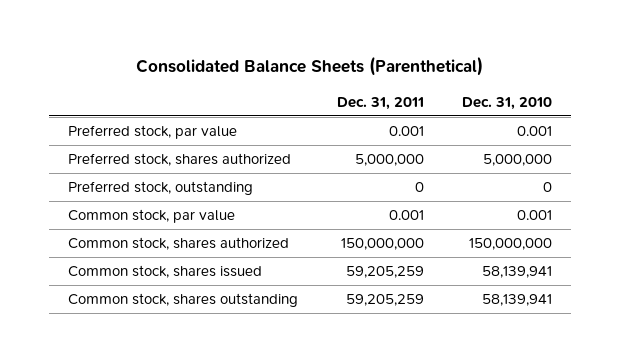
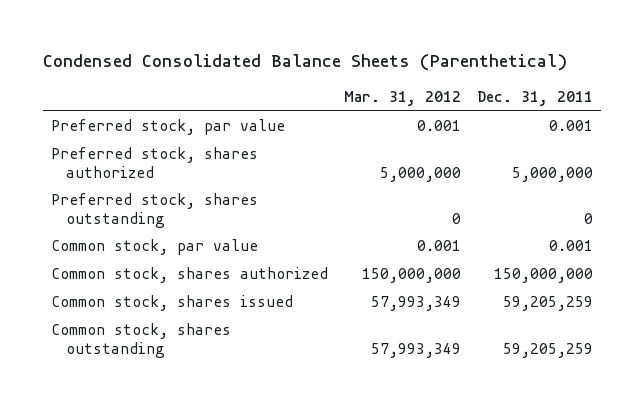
[136,56,484,77] Consolidated Balance Sheets (Parenthetical) -> [42,54,567,72] Condensed Consolidated Balance Sheets (Parenthetical)
[462,96,553,110] Dec. 31, 2010 -> none
none -> [343,91,461,107] Mar. 31, 2012
[68,181,254,196] Preferred stock, outstanding -> [50,193,258,228] Preferred stock, shares outstanding

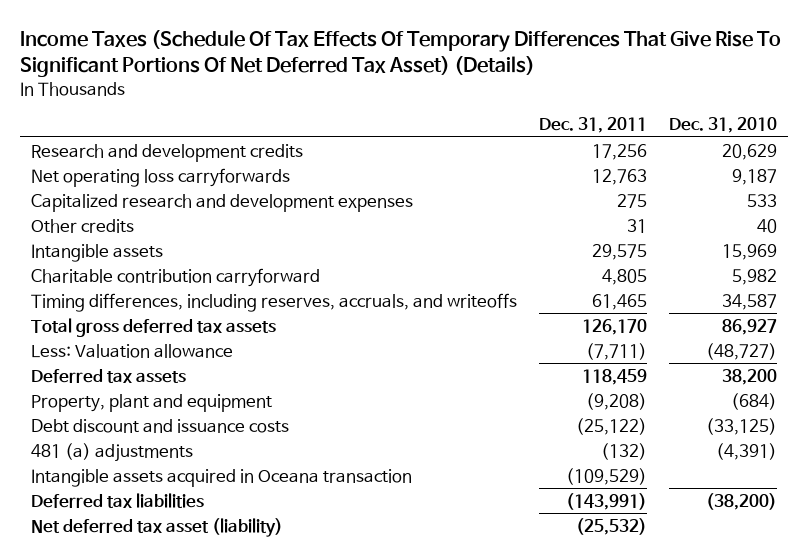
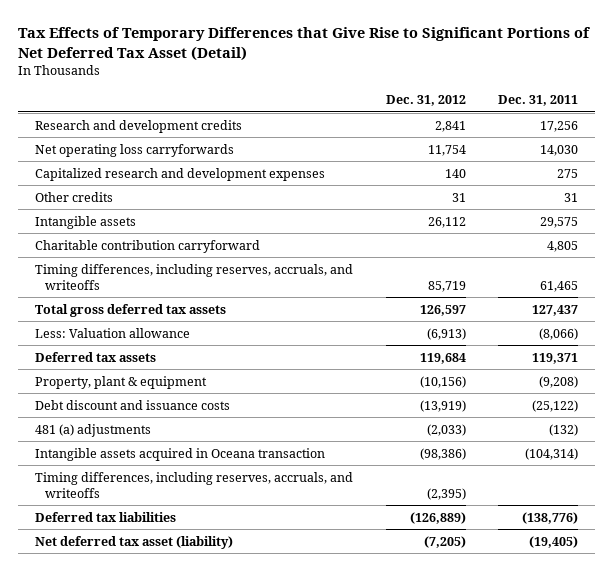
[20,30,782,78] Income Taxes (Schedule Of Tax Effects Of Temporary Differences That Give Rise To Significant Portions Of Net Deferred Tax Asset) (Details) -> [18,27,591,61] Tax Effects of Temporary Differences that Give Rise to Significant Portions of Net Deferred Tax Asset (Detail)
[668,117,777,134] Dec. 31, 2010 -> none
none -> [385,95,466,107] Dec. 31, 2012
[592,168,648,185] 12,763 -> [540,144,579,156] 14,030
[582,318,648,335] 126,170 -> [532,304,579,316] 127,437
[586,342,648,360] (7,711) -> [539,327,579,340] (8,066)
[582,368,648,385] 118,459 -> [532,352,579,364] 119,371
[31,393,273,412] Property, plant and equipment -> [34,375,207,389] Property, plant & equipment
[566,467,648,485] (109,529) -> [525,447,579,460] (104,314)
none -> [34,471,353,498] Timing differences, including reserves, accruals, and writeoffs
[566,492,648,510] (143,991) -> [522,511,579,524] (138,776)
[576,517,648,535] (25,532) -> [529,535,579,548] (19,405)

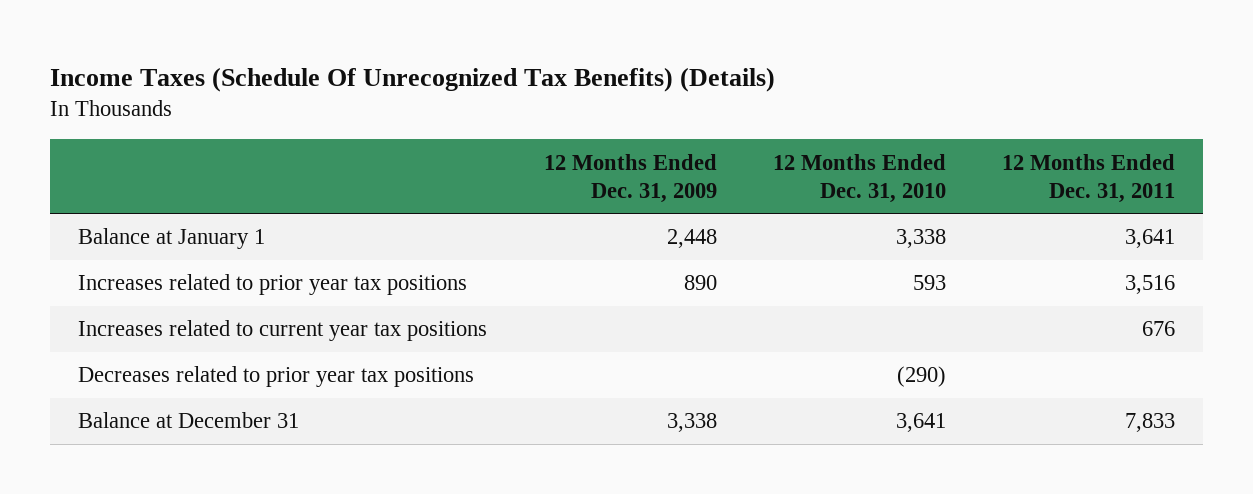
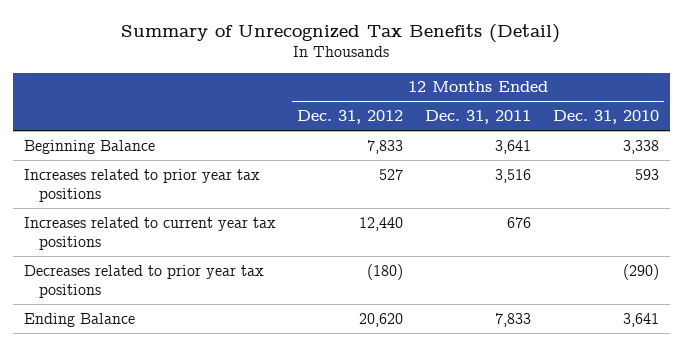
[50,66,776,92] Income Taxes (Schedule Of Unrecognized Tax Benefits) (Details) -> [121,23,561,43] Summary of Unrecognized Tax Benefits (Detail)
[543,153,717,203] 12 Months Ended Dec. 31, 2009 -> none
none -> [297,110,404,125] Dec. 31, 2012
[78,228,266,250] Balance at January 1 -> [23,139,155,154] Beginning Balance
[78,412,300,429] Balance at December 31 -> [23,312,135,327] Ending Balance

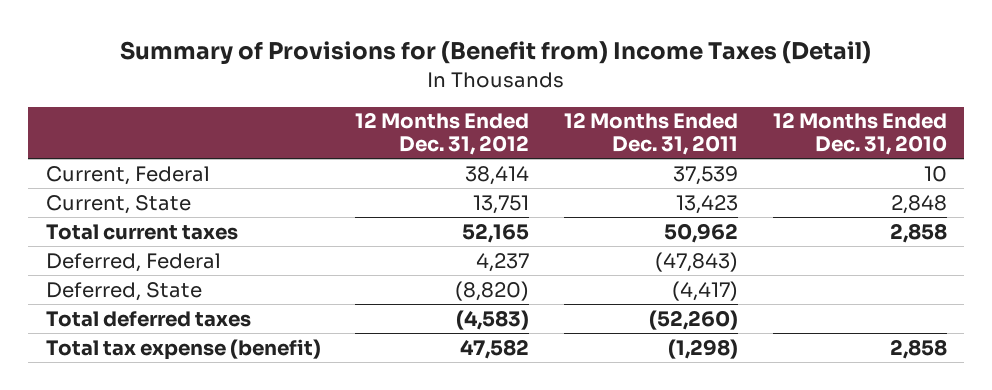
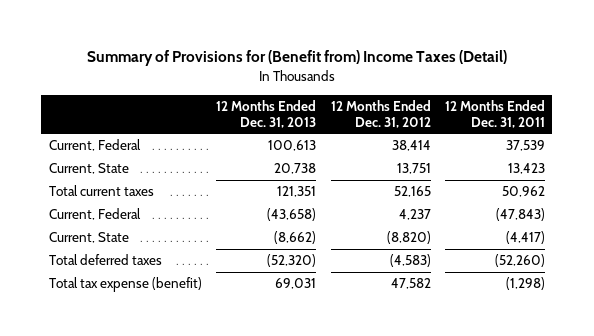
[772,112,947,156] 12 Months Ended Dec. 31, 2010 -> none
none -> [216,99,317,128] 12 Months Ended Dec. 31, 2013
[45,252,221,272] Deferred, Federal -> [48,208,141,221] Current, Federal
[45,281,202,301] Deferred, State -> [48,232,129,244] Current, State

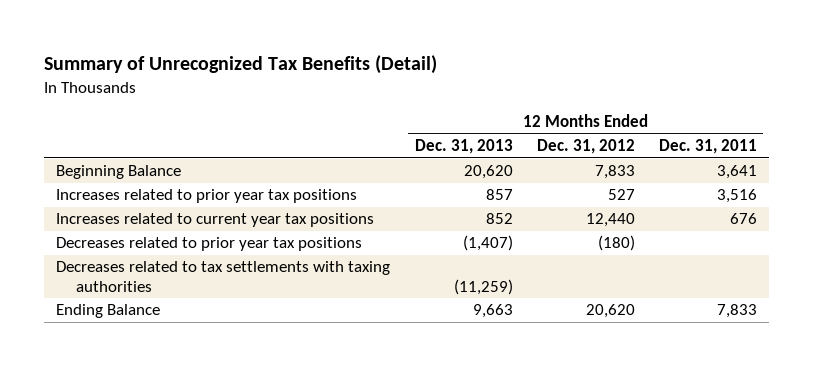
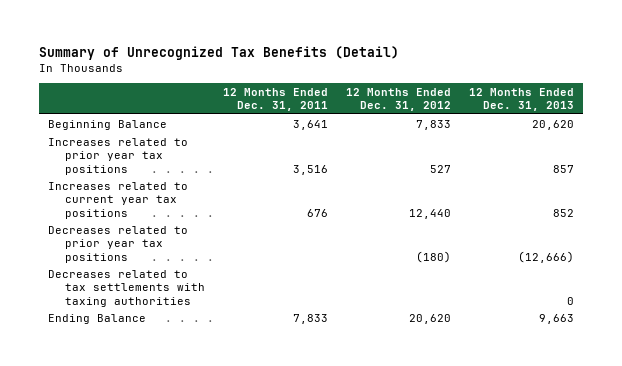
[462,235,513,252] (1,407) -> [517,250,574,263] (12,666)
[453,278,513,295] (11,259) -> [566,296,574,305] 0

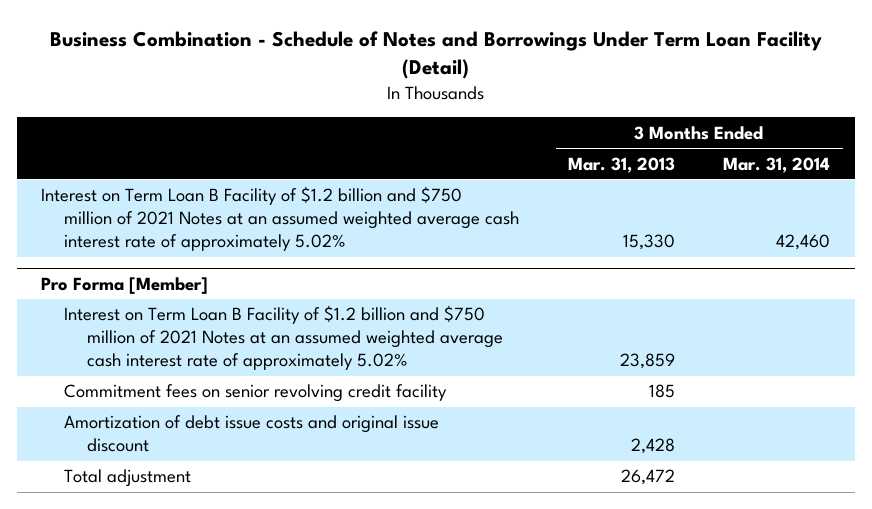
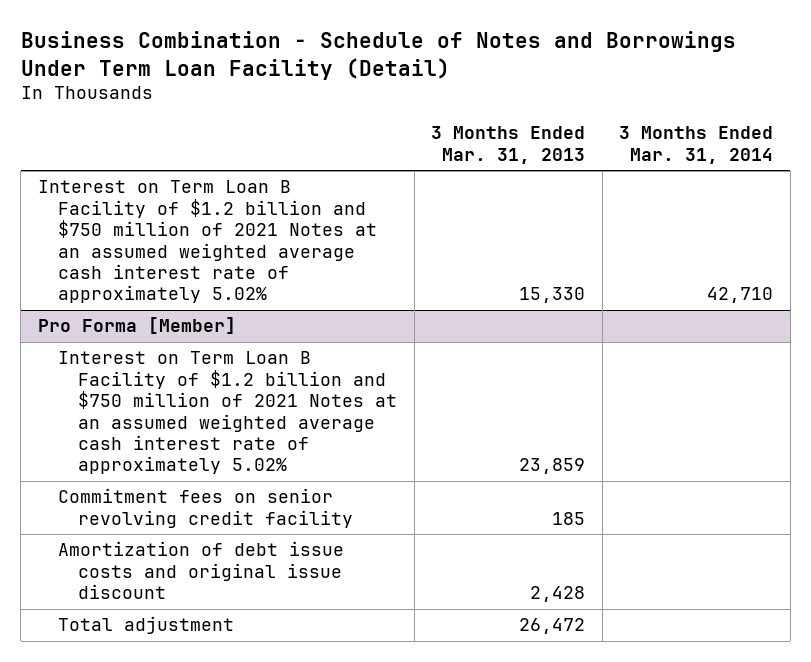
[776,234,831,251] 42,460 -> [707,287,774,304] 42,710

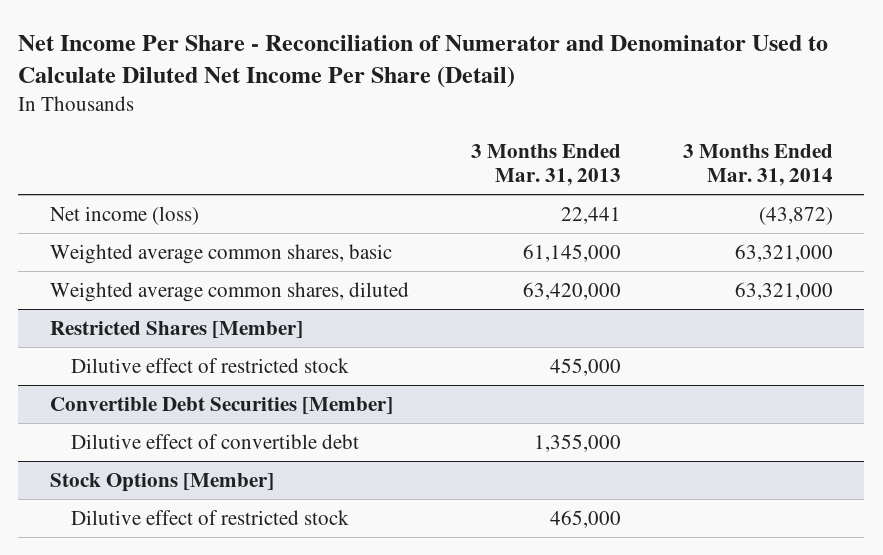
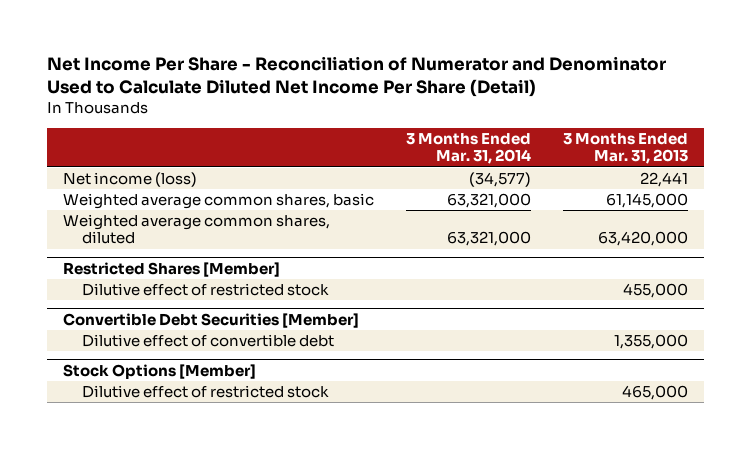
[759,206,834,225] (43,872) -> [469,172,532,188] (34,577)

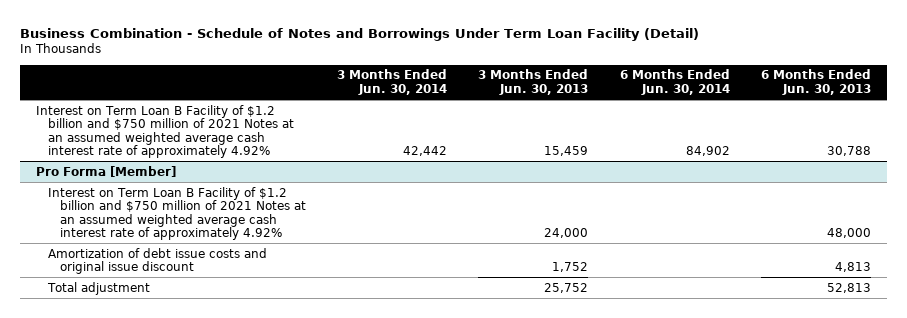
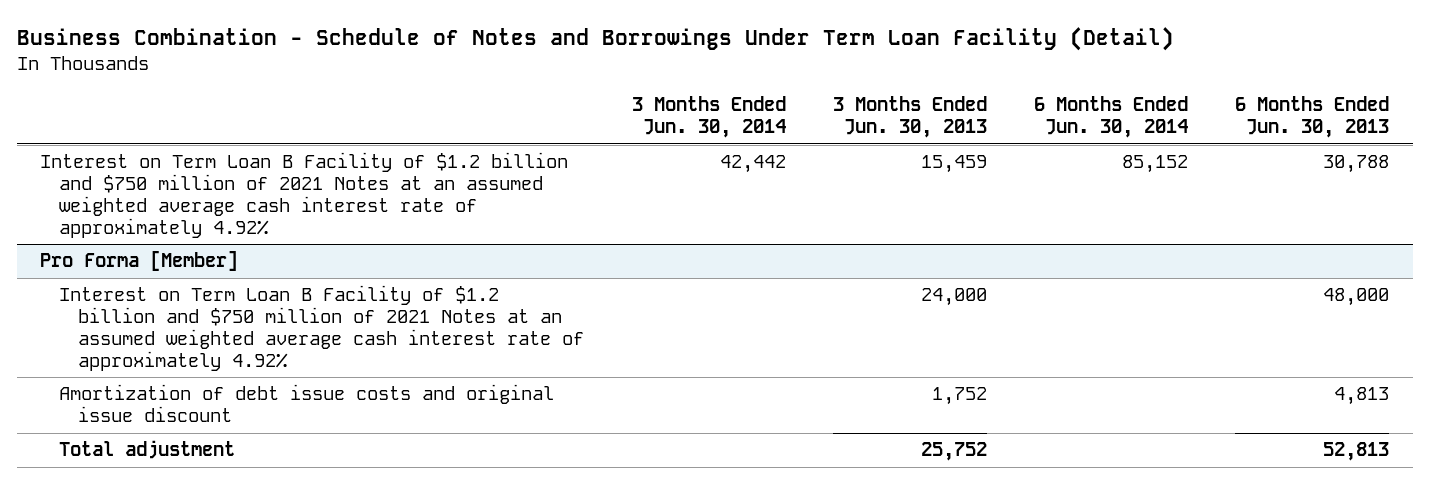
[685,146,730,157] 84,902 -> [1122,155,1189,174] 85,152

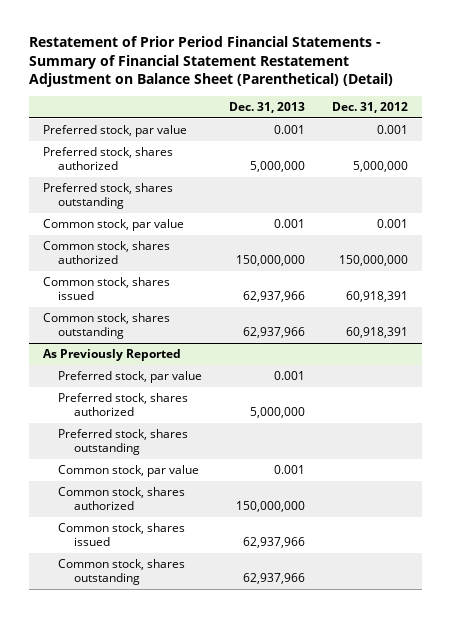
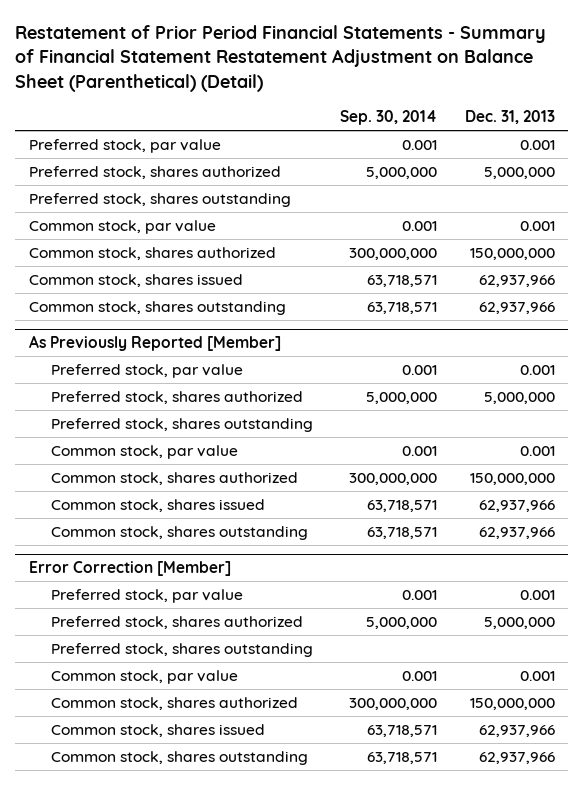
[332,101,409,113] Dec. 31, 2012 -> none
none -> [340,110,438,126] Sep. 30, 2014
[42,349,181,362] As Previously Reported -> [28,335,281,352] As Previously Reported [Member]
none -> [28,561,231,577] Error Correction [Member]
none -> [51,589,244,604] Preferred stock, par value
none -> [51,616,304,630] Preferred stock, shares authorized
none -> [51,643,314,658] Preferred stock, shares outstanding
none -> [51,670,239,685] Common stock, par value
none -> [51,697,299,711] Common stock, shares authorized
none -> [51,724,266,738] Common stock, shares issued
none -> [51,751,309,766] Common stock, shares outstanding

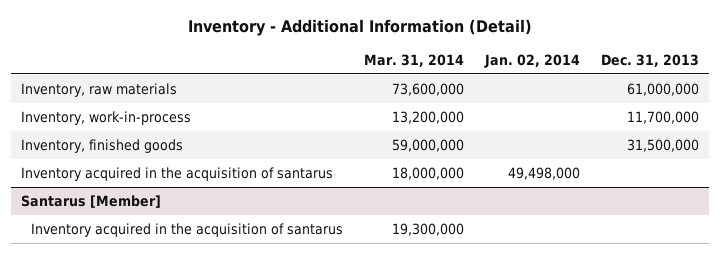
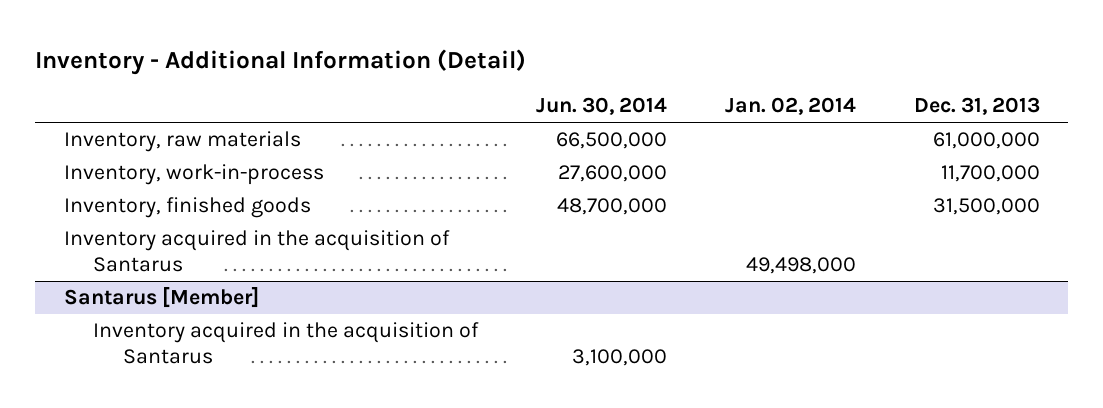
[364,54,465,68] Mar. 31, 2014 -> none
none -> [536,97,668,116] Jun. 30, 2014
[21,166,334,181] Inventory acquired in the acquisition of santarus -> [63,230,450,273] Inventory acquired in the acquisition of Santarus
[31,222,344,237] Inventory acquired in the acquisition of santarus -> [93,322,480,365] Inventory acquired in the acquisition of Santarus

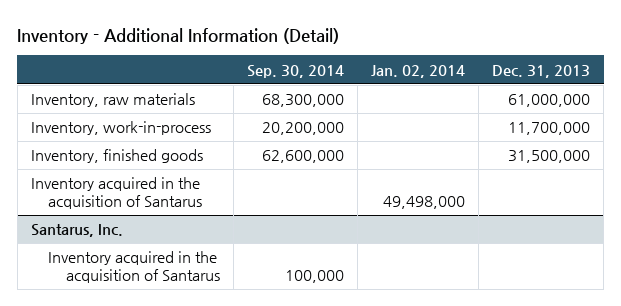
[536,97,668,116] Jun. 30, 2014 -> none
none -> [247,64,345,78] Sep. 30, 2014
[63,287,259,309] Santarus [Member] -> [30,224,123,238] Santarus, Inc.

